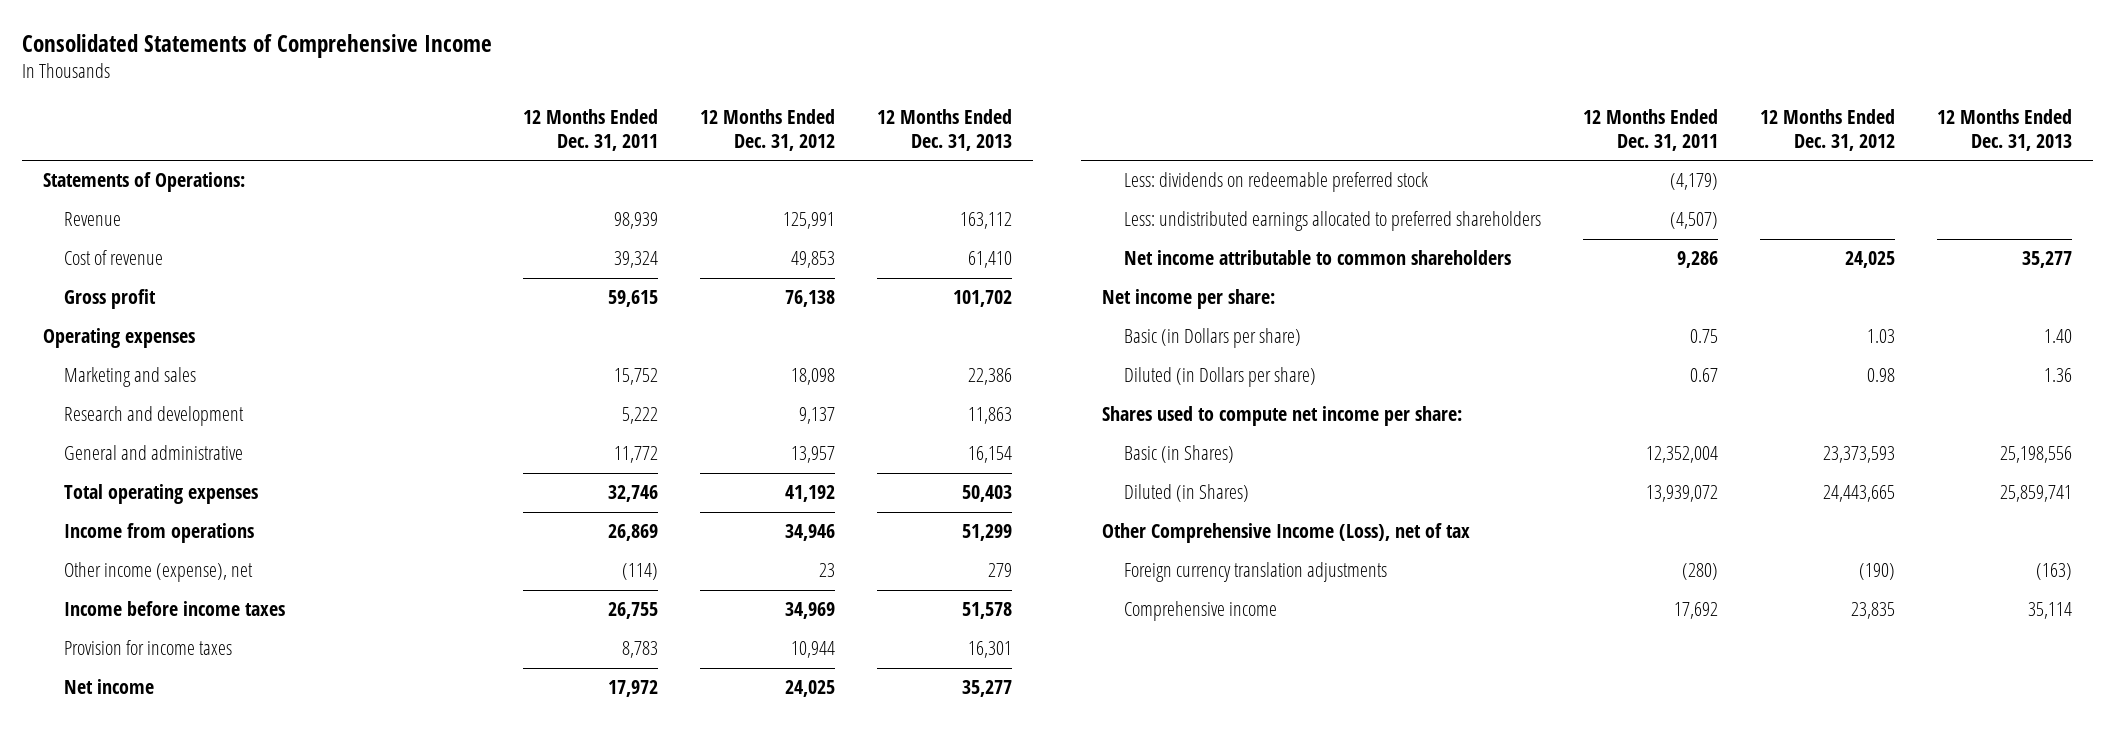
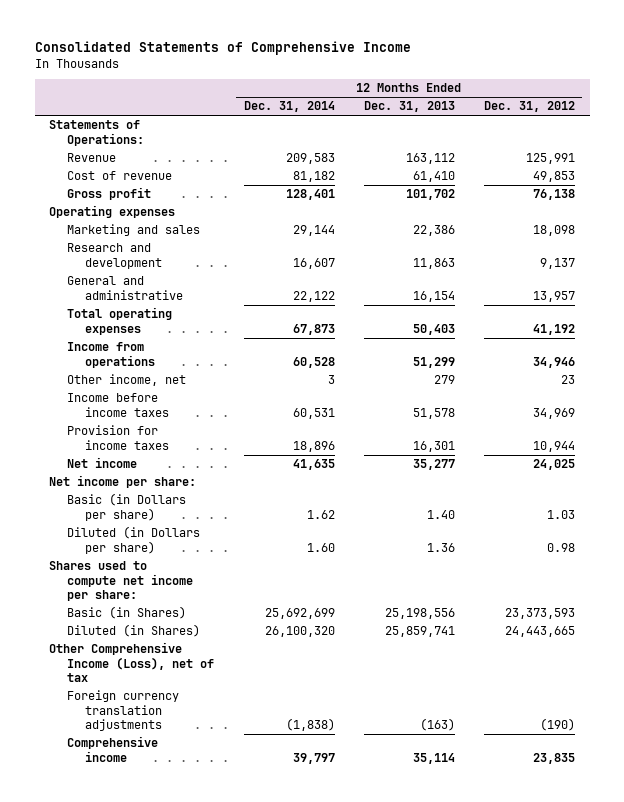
[522,108,658,151] 12 Months Ended Dec. 31, 2011 -> none
none -> [243,101,335,113] Dec. 31, 2014
[63,562,253,583] Other income (expense), net -> [67,374,187,387] Other income, net
[1123,172,1428,193] Less: dividends on redeemable preferred stock -> none
[1123,211,1541,232] Less: undistributed earnings allocated to preferred shareholders -> none
[1123,250,1511,266] Net income attributable to common shareholders -> none

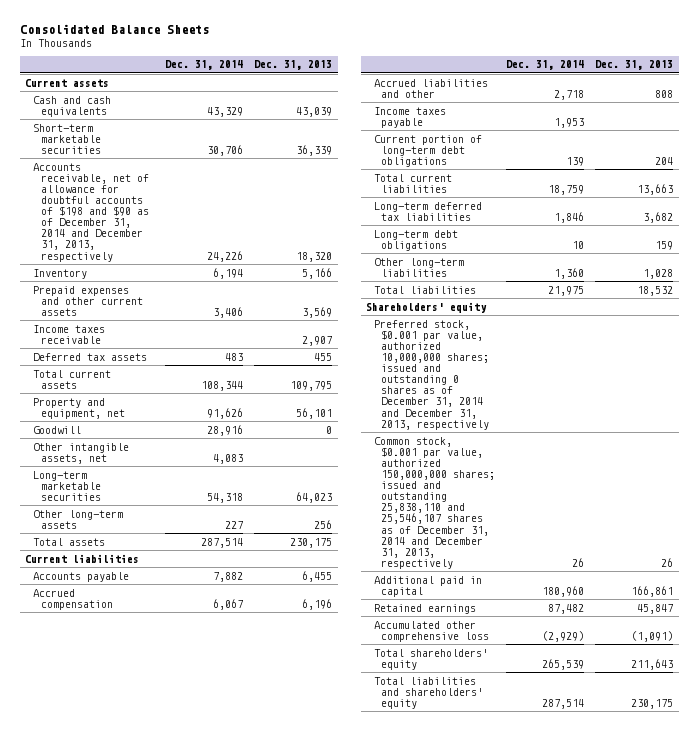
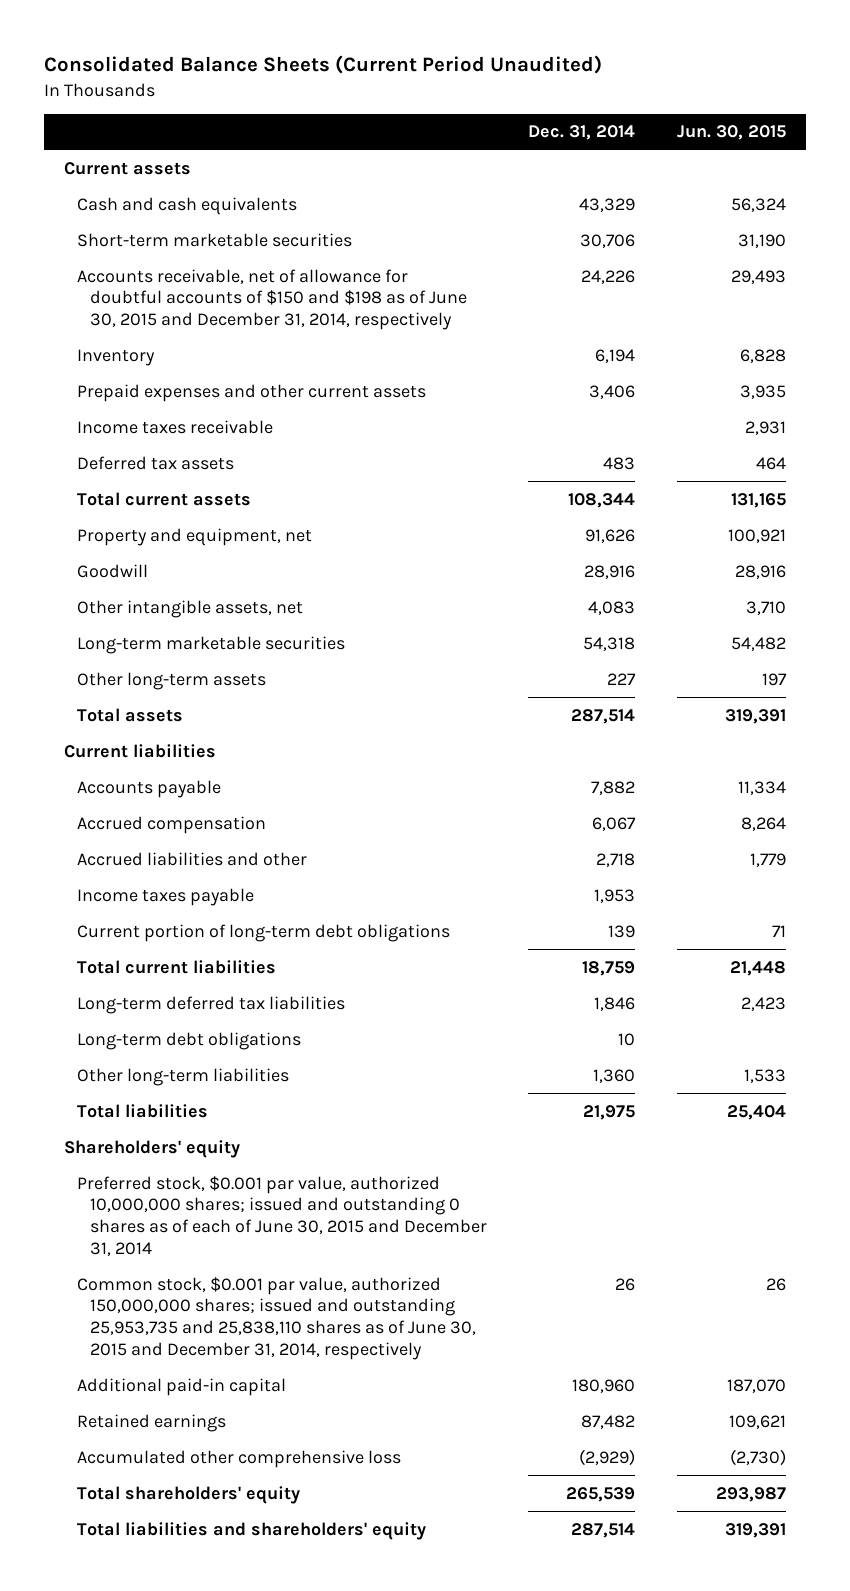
[19,24,209,35] Consolidated Balance Sheets -> [43,55,602,75] Consolidated Balance Sheets (Current Period Unaudited)
[254,60,333,71] Dec. 31, 2013 -> none
none -> [676,125,786,141] Jun. 30, 2015
[32,162,149,262] Accounts receivable, net of allowance for doubtful accounts of $198 and $90 as of December 31, 2014 and December 31, 2013, respectively -> [77,268,468,331] Accounts receivable, net of allowance for doubtful accounts of $150 and $198 as of June 30, 2015 and December 31, 2014, respectively
[373,319,490,430] Preferred stock, $0.001 par value, authorized 10,000,000 shares; issued and outstanding 0 shares as of December 31, 2014 and December 31, 2013, respectively -> [77,1175,488,1256] Preferred stock, $0.001 par value, authorized 10,000,000 shares; issued and outstanding 0 shares as of each of June 30, 2015 and December 31, 2014
[373,436,496,569] Common stock, $0.001 par value, authorized 150,000,000 shares; issued and outstanding 25,838,110 and 25,546,107 shares as of December 31, 2014 and December 31, 2013, respectively -> [77,1276,477,1360] Common stock, $0.001 par value, authorized 150,000,000 shares; issued and outstanding 25,953,735 and 25,838,110 shares as of June 30, 2015 and December 31, 2014, respectively
[373,575,482,597] Additional paid in capital -> [77,1377,287,1396] Additional paid-in capital

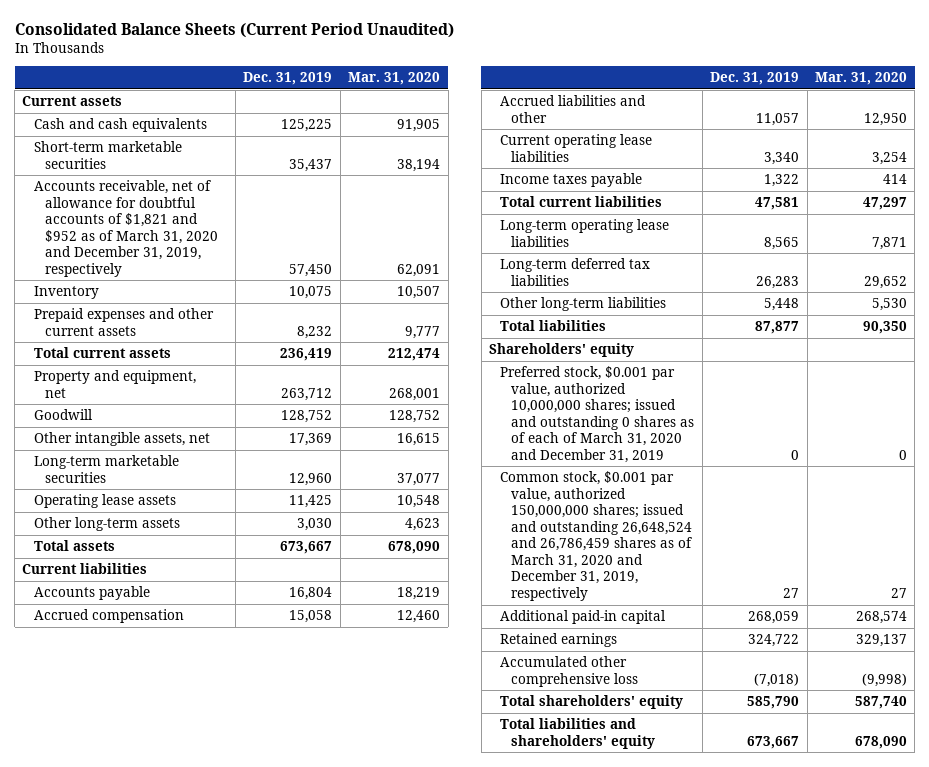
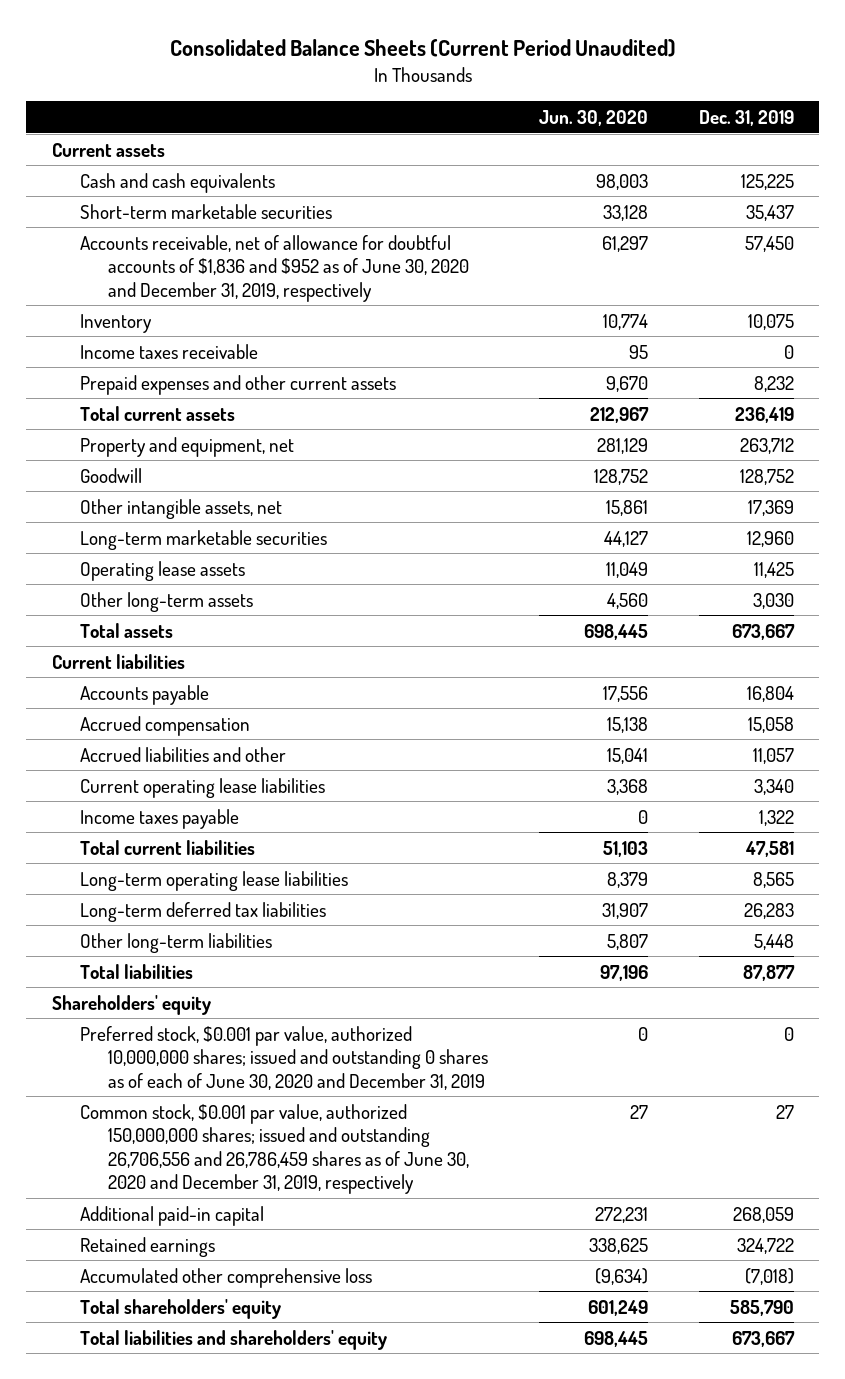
[348,72,441,86] Mar. 31, 2020 -> none
none -> [539,109,649,126] Jun. 30, 2020
[33,180,218,277] Accounts receivable, net of allowance for doubtful accounts of $1,821 and $952 as of March 31, 2020 and December 31, 2019, respectively -> [79,234,470,302] Accounts receivable, net of allowance for doubtful accounts of $1,836 and $952 as of June 30, 2020 and December 31, 2019, respectively
none -> [79,343,258,359] Income taxes receivable
[500,366,695,463] Preferred stock, $0.001 par value, authorized 10,000,000 shares; issued and outstanding 0 shares as of each of March 31, 2020 and December 31, 2019 -> [79,1025,489,1090] Preferred stock, $0.001 par value, authorized 10,000,000 shares; issued and outstanding 0 shares as of each of June 30, 2020 and December 31, 2019
[500,471,693,602] Common stock, $0.001 par value, authorized 150,000,000 shares; issued and outstanding 26,648,524 and 26,786,459 shares as of March 31, 2020 and December 31, 2019, respectively -> [79,1103,470,1195] Common stock, $0.001 par value, authorized 150,000,000 shares; issued and outstanding 26,706,556 and 26,786,459 shares as of June 30, 2020 and December 31, 2019, respectively

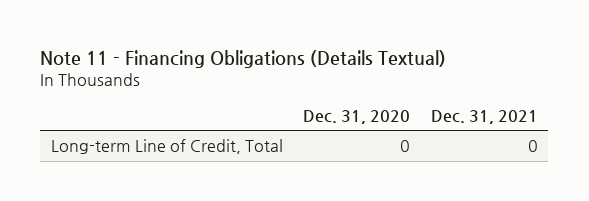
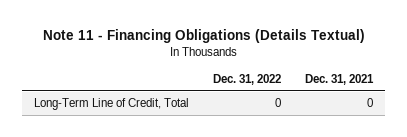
[303,109,411,124] Dec. 31, 2020 -> none
none -> [213,74,282,86] Dec. 31, 2022
[50,139,283,155] Long-term Line of Credit, Total -> [34,98,190,111] Long-Term Line of Credit, Total

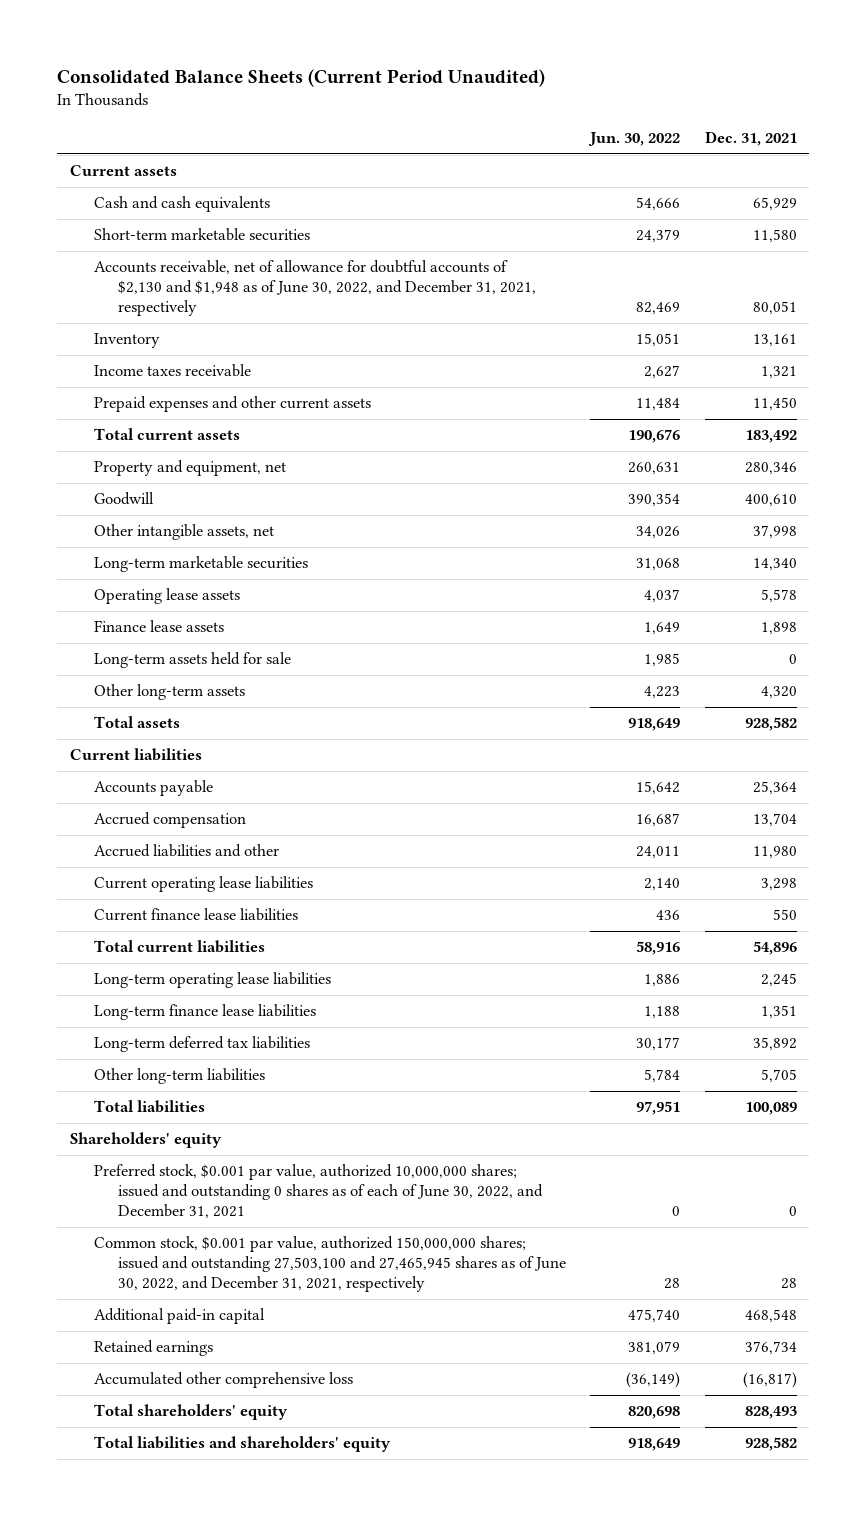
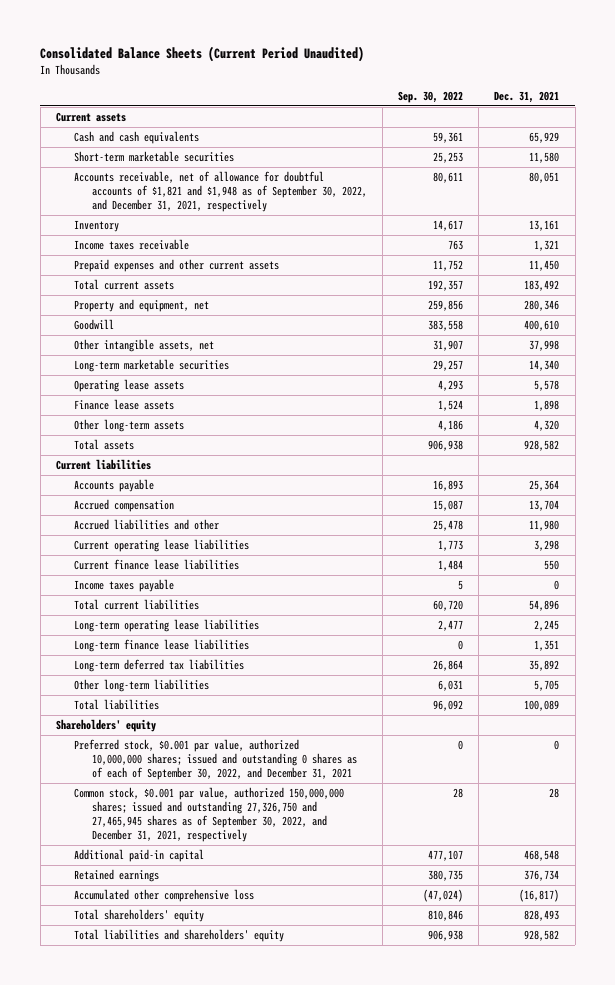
[588,132,681,147] Jun. 30, 2022 -> none
none -> [398,90,464,103] Sep. 30, 2022
[93,260,536,316] Accounts receivable, net of allowance for doubtful accounts of $2,130 and $1,948 as of June 30, 2022, and December 31, 2021, respectively -> [74,171,368,213] Accounts receivable, net of allowance for doubtful accounts of $1,821 and $1,948 as of September 30, 2022, and December 31, 2021, respectively
[93,652,291,669] Long-term assets held for sale -> none
none -> [74,579,175,593] Income taxes payable
[93,1164,543,1218] Preferred stock, $0.001 par value, authorized 10,000,000 shares; issued and outstanding 0 shares as of each of June 30, 2022, and December 31, 2021 -> [74,739,358,781] Preferred stock, $0.001 par value, authorized 10,000,000 shares; issued and outstanding 0 shares as of each of September 30, 2022, and December 31, 2021
[93,1236,566,1292] Common stock, $0.001 par value, authorized 150,000,000 shares; issued and outstanding 27,503,100 and 27,465,945 shares as of June 30, 2022, and December 31, 2021, respectively -> [74,787,345,843] Common stock, $0.001 par value, authorized 150,000,000 shares; issued and outstanding 27,326,750 and 27,465,945 shares as of September 30, 2022, and December 31, 2021, respectively

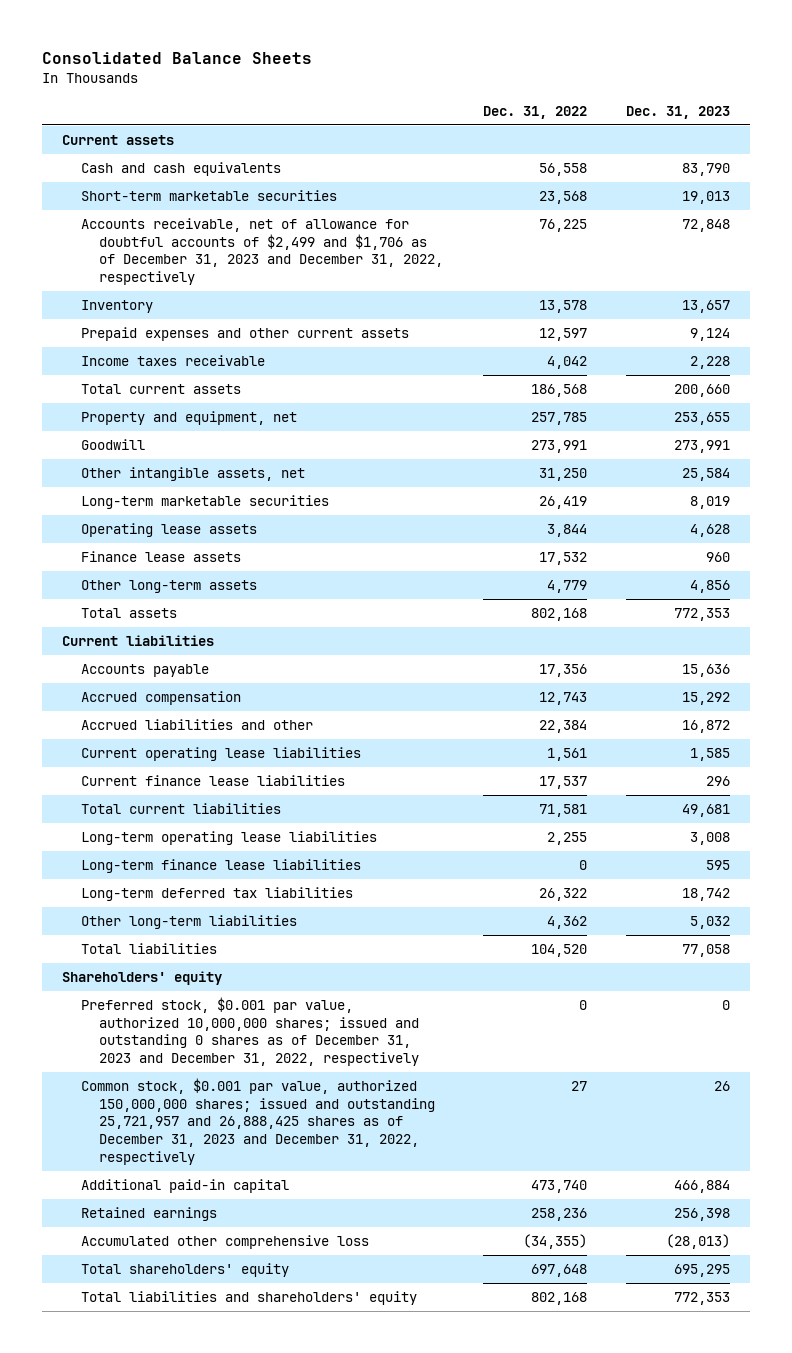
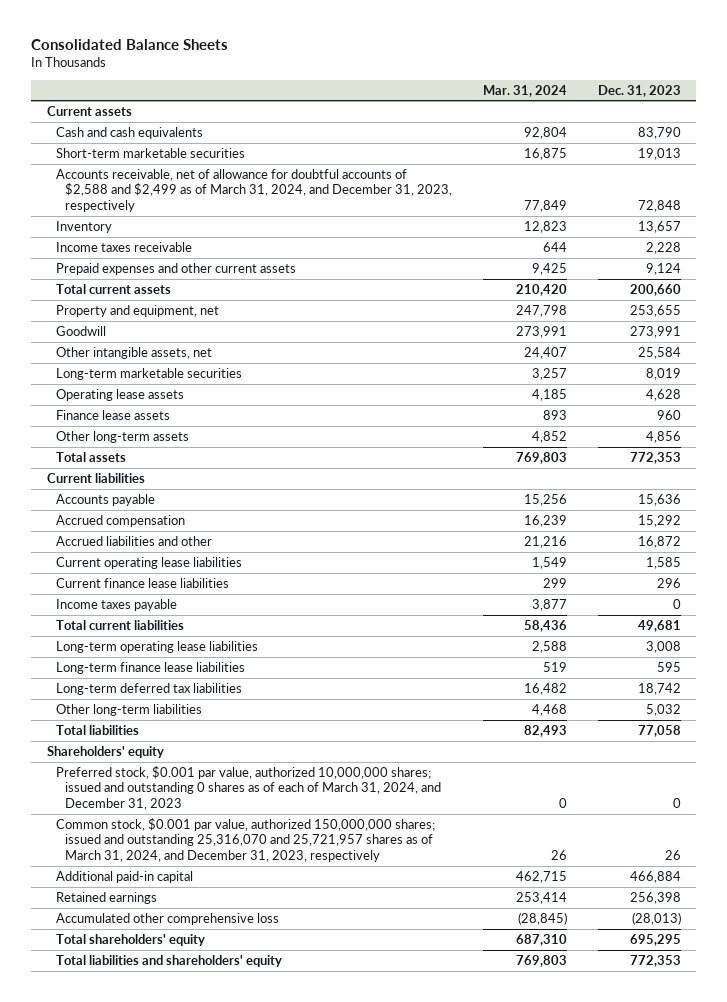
[482,105,587,119] Dec. 31, 2022 -> none
none -> [482,84,567,97] Mar. 31, 2024
[80,218,444,286] Accounts receivable, net of allowance for doubtful accounts of $2,499 and $1,706 as of December 31, 2023 and December 31, 2022, respectively -> [55,168,452,212] Accounts receivable, net of allowance for doubtful accounts of $2,588 and $2,499 as of March 31, 2024, and December 31, 2023, respectively
[80,327,409,342] Prepaid expenses and other current assets -> [55,262,296,275] Prepaid expenses and other current assets
none -> [55,598,177,611] Income taxes payable
[80,997,420,1067] Preferred stock, $0.001 par value, authorized 10,000,000 shares; issued and outstanding 0 shares as of December 31, 2023 and December 31, 2022, respectively -> [55,765,441,810] Preferred stock, $0.001 par value, authorized 10,000,000 shares; issued and outstanding 0 shares as of each of March 31, 2024, and December 31, 2023
[80,1078,436,1165] Common stock, $0.001 par value, authorized 150,000,000 shares; issued and outstanding 25,721,957 and 26,888,425 shares as of December 31, 2023 and December 31, 2022, respectively -> [55,817,435,862] Common stock, $0.001 par value, authorized 150,000,000 shares; issued and outstanding 25,316,070 and 25,721,957 shares as of March 31, 2024, and December 31, 2023, respectively

